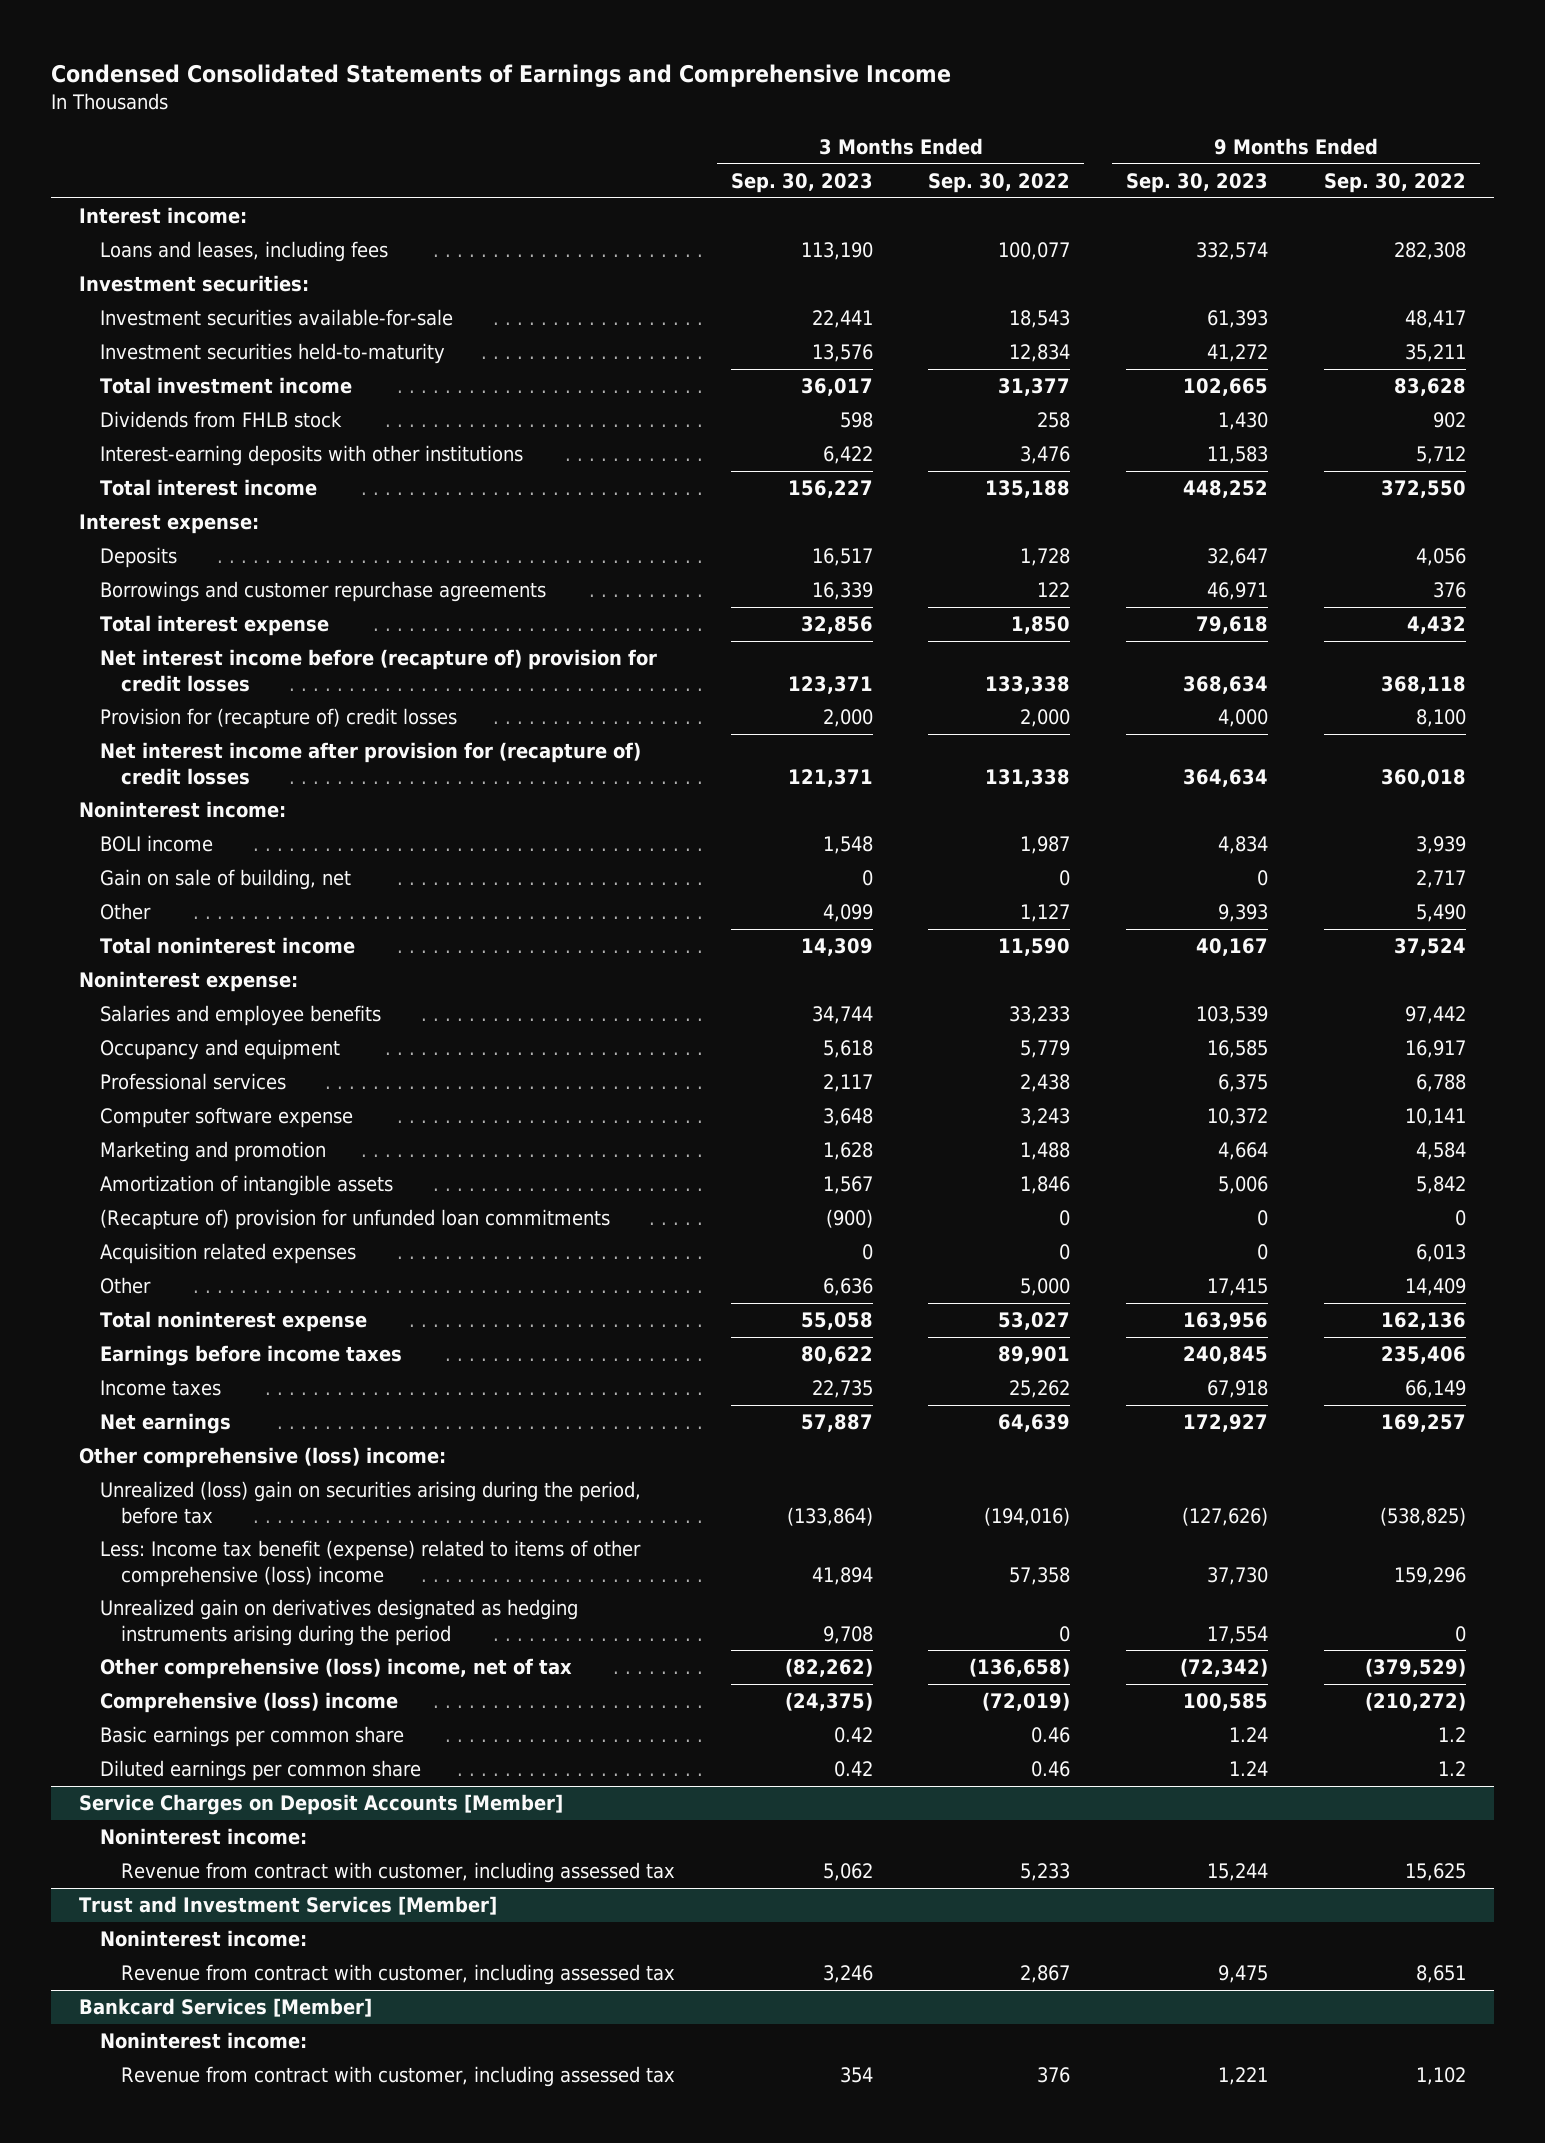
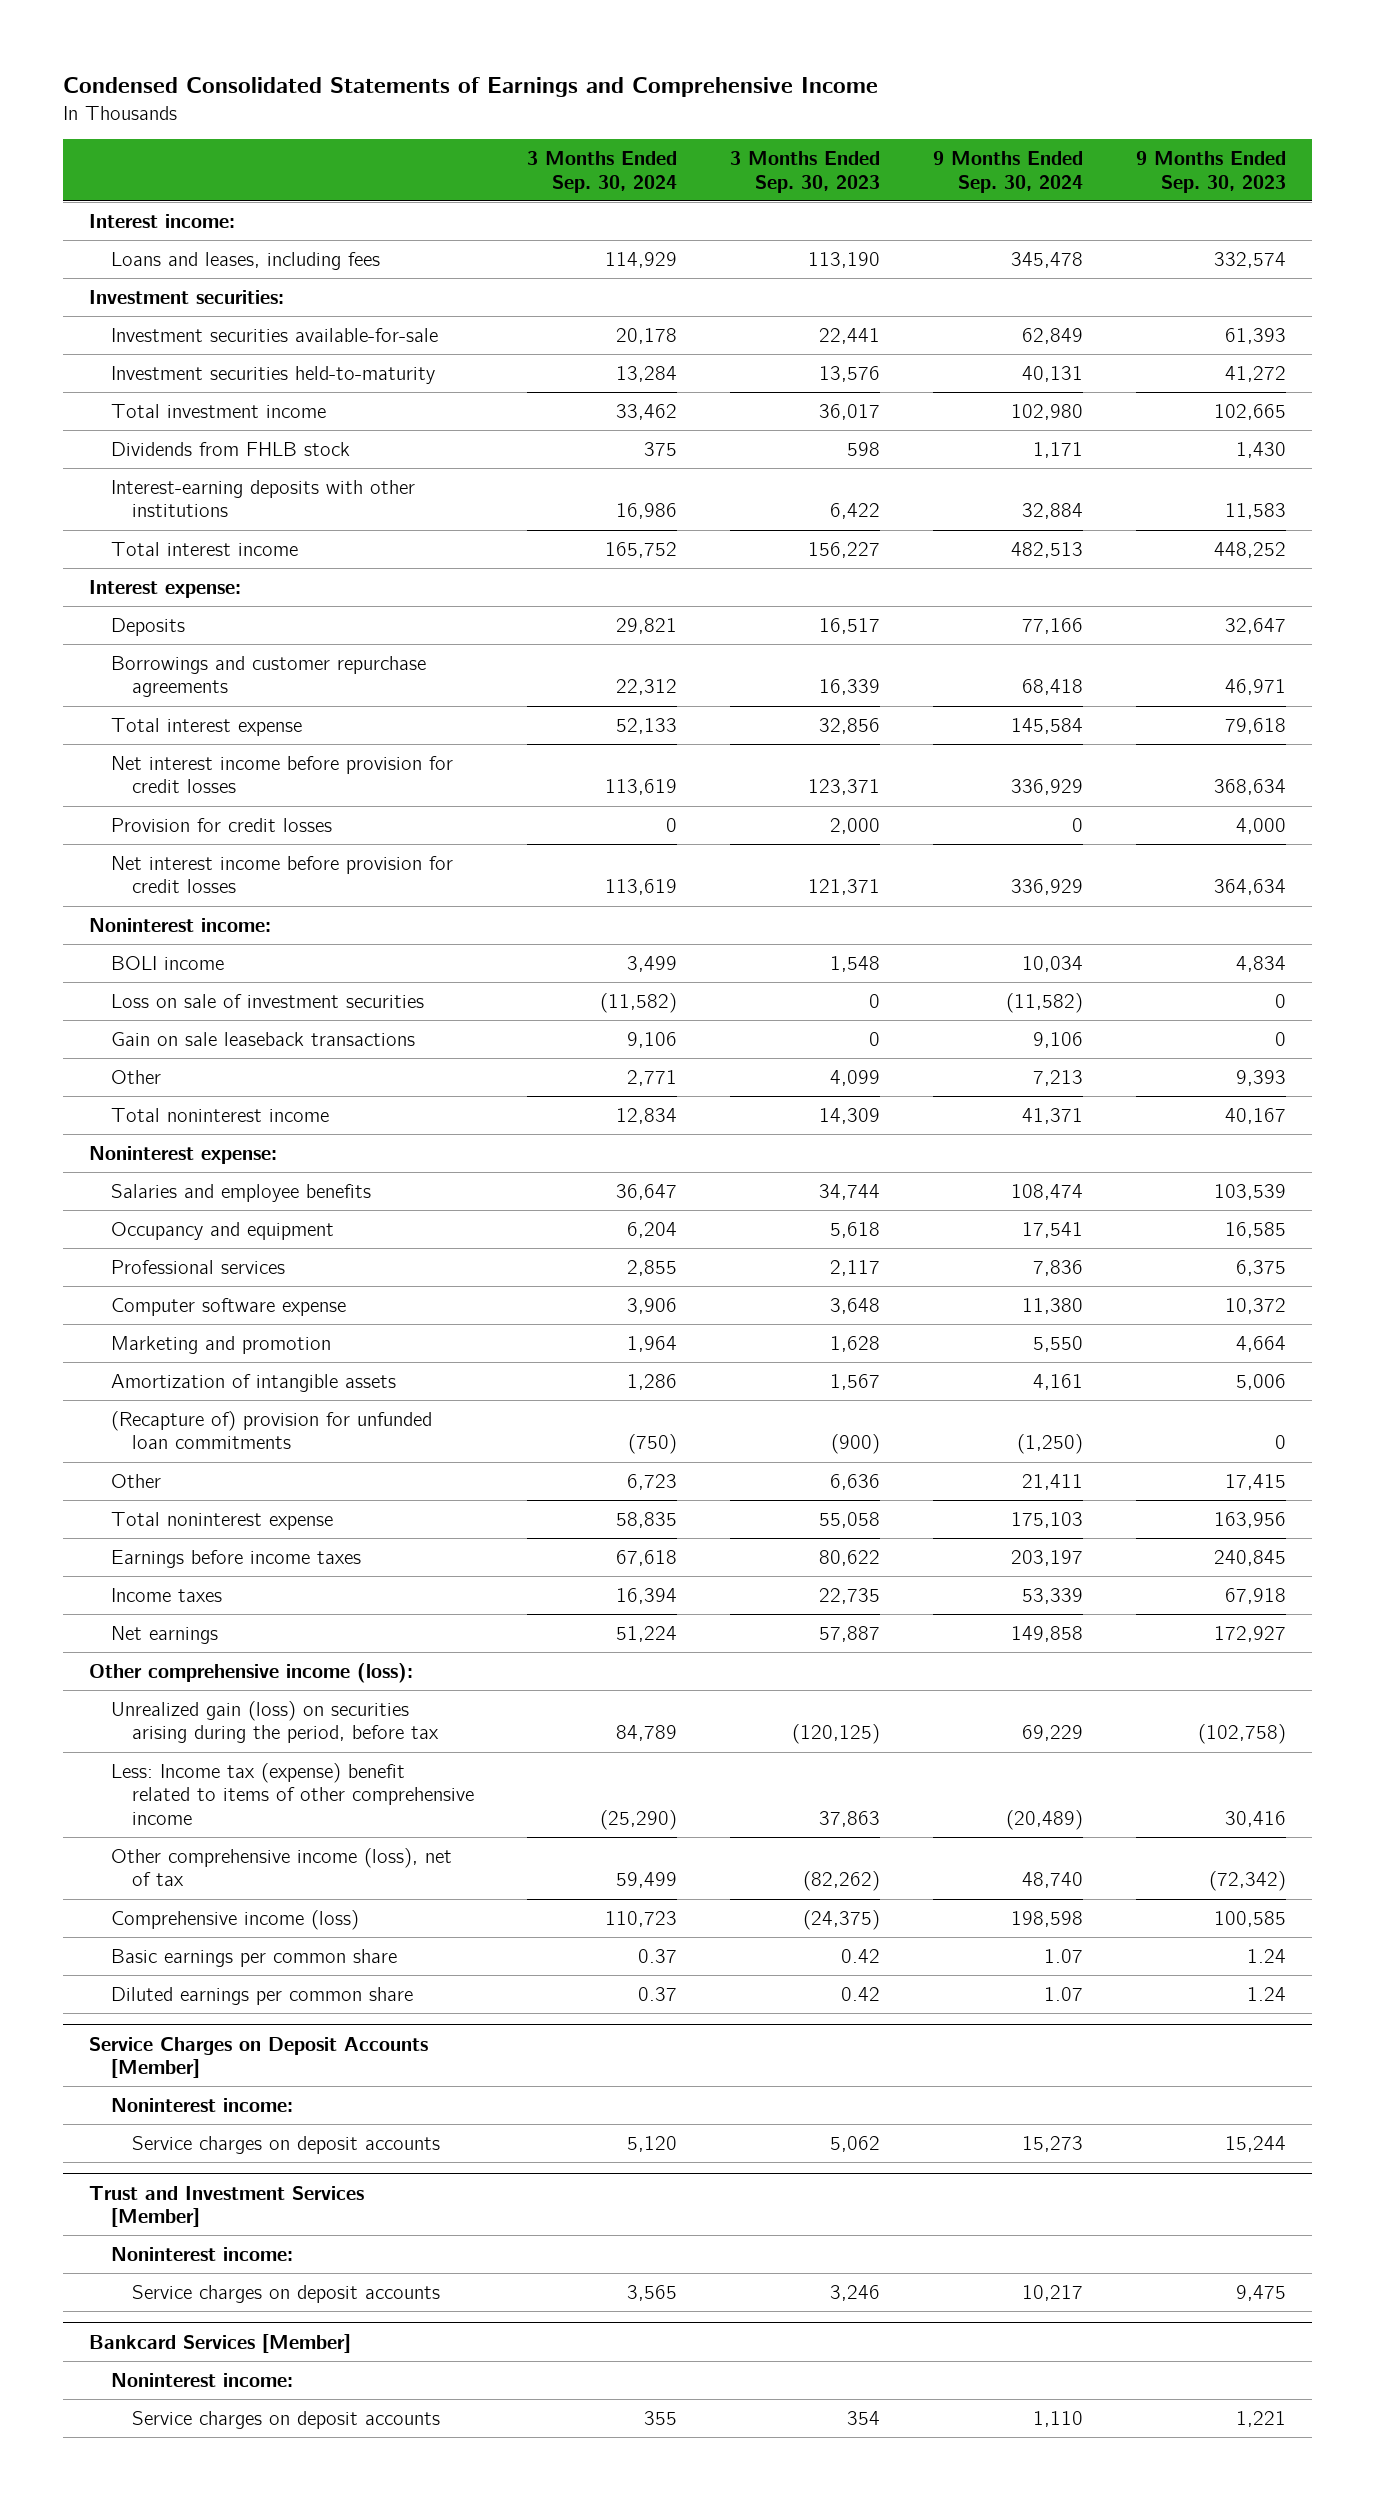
[928,172,1071,193] Sep. 30, 2022 -> none
[1323,172,1466,193] Sep. 30, 2022 -> none
none -> [527,151,678,193] 3 Months Ended Sep. 30, 2024
none -> [932,151,1083,193] 9 Months Ended Sep. 30, 2024
[100,649,658,692] Net interest income before (recapture of) provision for credit losses -> [110,755,453,794] Net interest income before provision for credit losses
[100,708,458,730] Provision for (recapture of) credit losses -> [110,817,332,832] Provision for credit losses
[100,742,642,785] Net interest income after provision for (recapture of) credit losses -> [110,855,453,894] Net interest income before provision for credit losses
[100,869,352,891] Gain on sale of building, net -> none
none -> [110,993,424,1008] Loss on sale of investment securities
none -> [110,1031,415,1046] Gain on sale leaseback transactions
[100,1243,357,1265] Acquisition related expenses -> none
[100,1599,579,1646] Unrealized gain on derivatives designated as hedging instruments arising during the period -> none
[79,1447,447,1469] Other comprehensive (loss) income: -> [89,1662,414,1683] Other comprehensive income (loss):
[100,1481,642,1524] Unrealized (loss) gain on securities arising during the period, before tax -> [110,1700,440,1744] Unrealized gain (loss) on securities arising during the period, before tax
[786,1506,873,1526] (133,864) -> [791,1724,880,1745] (120,125)
[1182,1506,1269,1526] (127,626) -> [1197,1724,1286,1745] (102,758)
[100,1540,642,1587] Less: Income tax benefit (expense) related to items of other comprehensive (loss) income -> [110,1762,475,1825] Less: Income tax (expense) benefit related to items of other comprehensive income
[811,1566,873,1585] 41,894 -> [818,1810,880,1827] 37,863
[1207,1566,1269,1585] 37,730 -> [1224,1810,1286,1827] 30,416
[100,1658,573,1680] Other comprehensive (loss) income, net of tax -> [110,1847,452,1887] Other comprehensive income (loss), net of tax
[100,1692,399,1714] Comprehensive (loss) income -> [110,1909,359,1930] Comprehensive income (loss)
[120,1862,675,1884] Revenue from contract with customer, including assessed tax -> [132,2135,441,2154] Service charges on deposit accounts
[120,1964,675,1986] Revenue from contract with customer, including assessed tax -> [132,2284,441,2303] Service charges on deposit accounts
[120,2066,675,2088] Revenue from contract with customer, including assessed tax -> [132,2410,441,2429] Service charges on deposit accounts

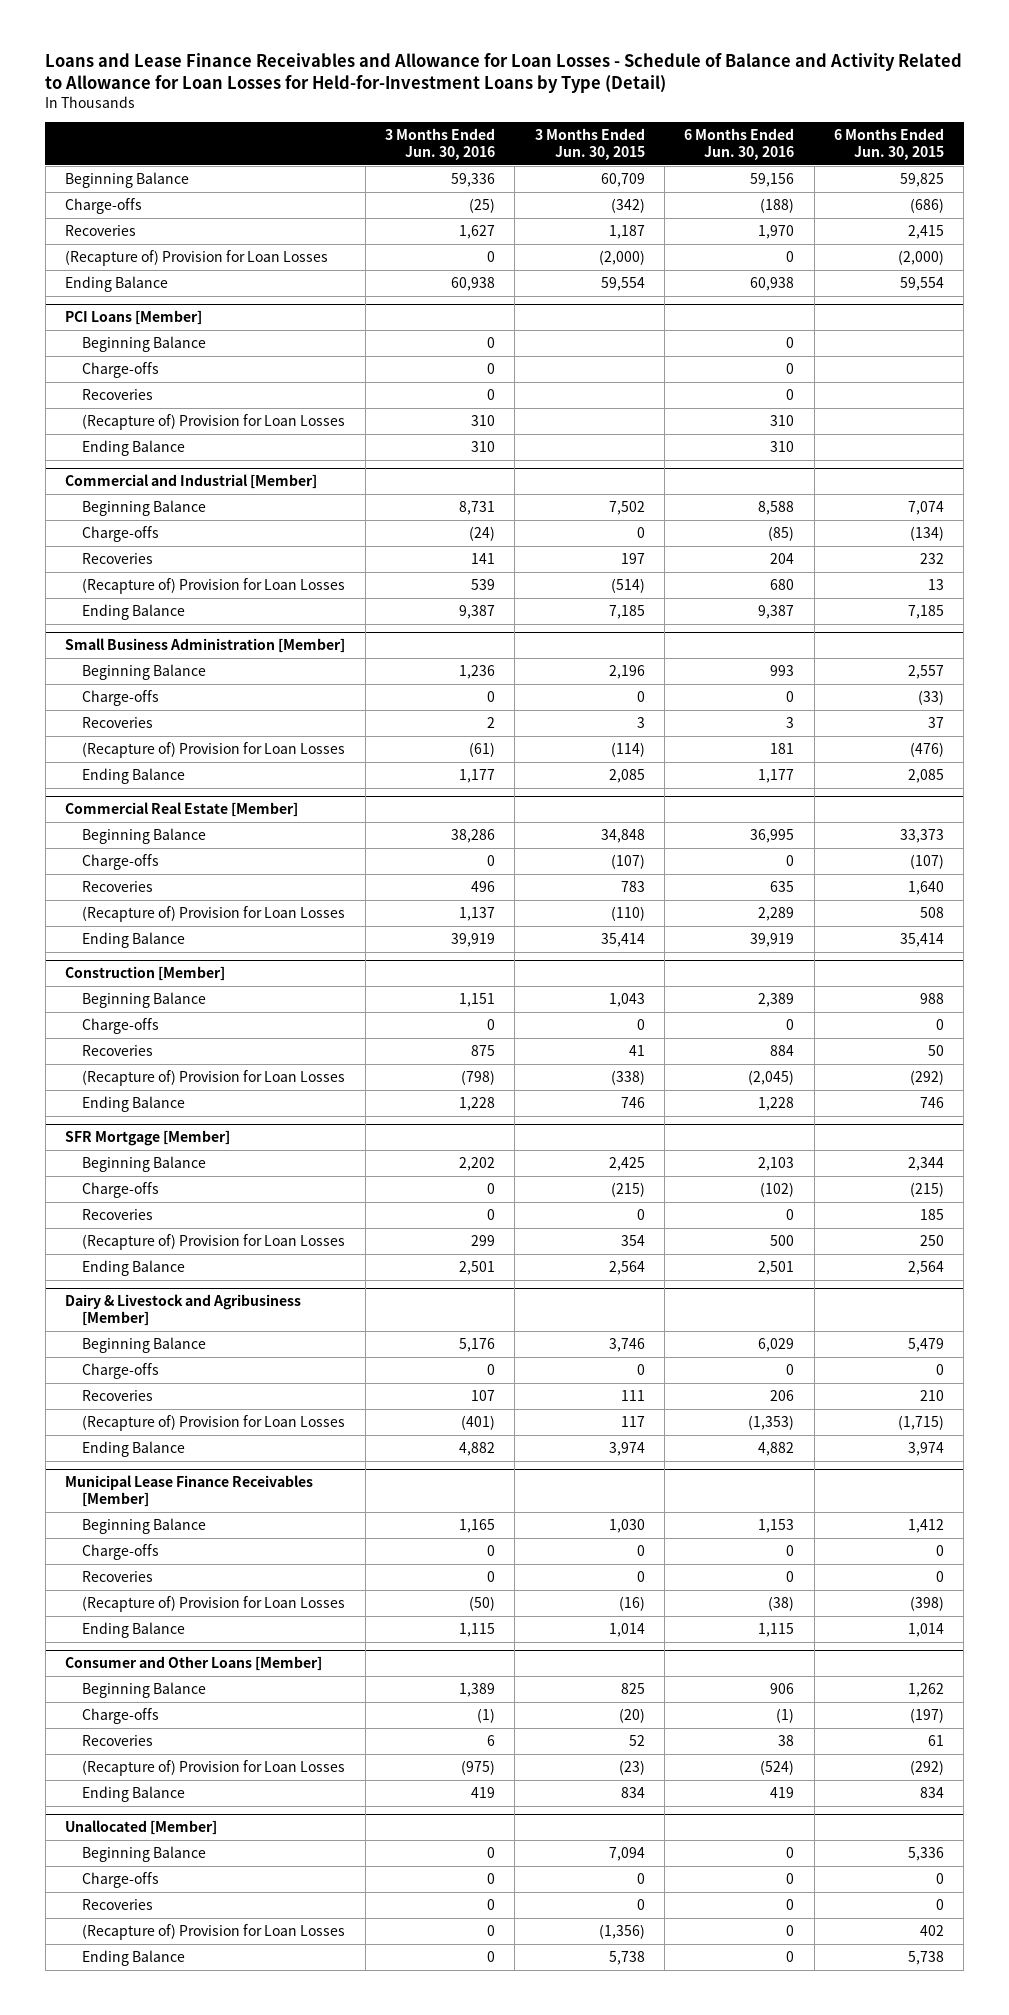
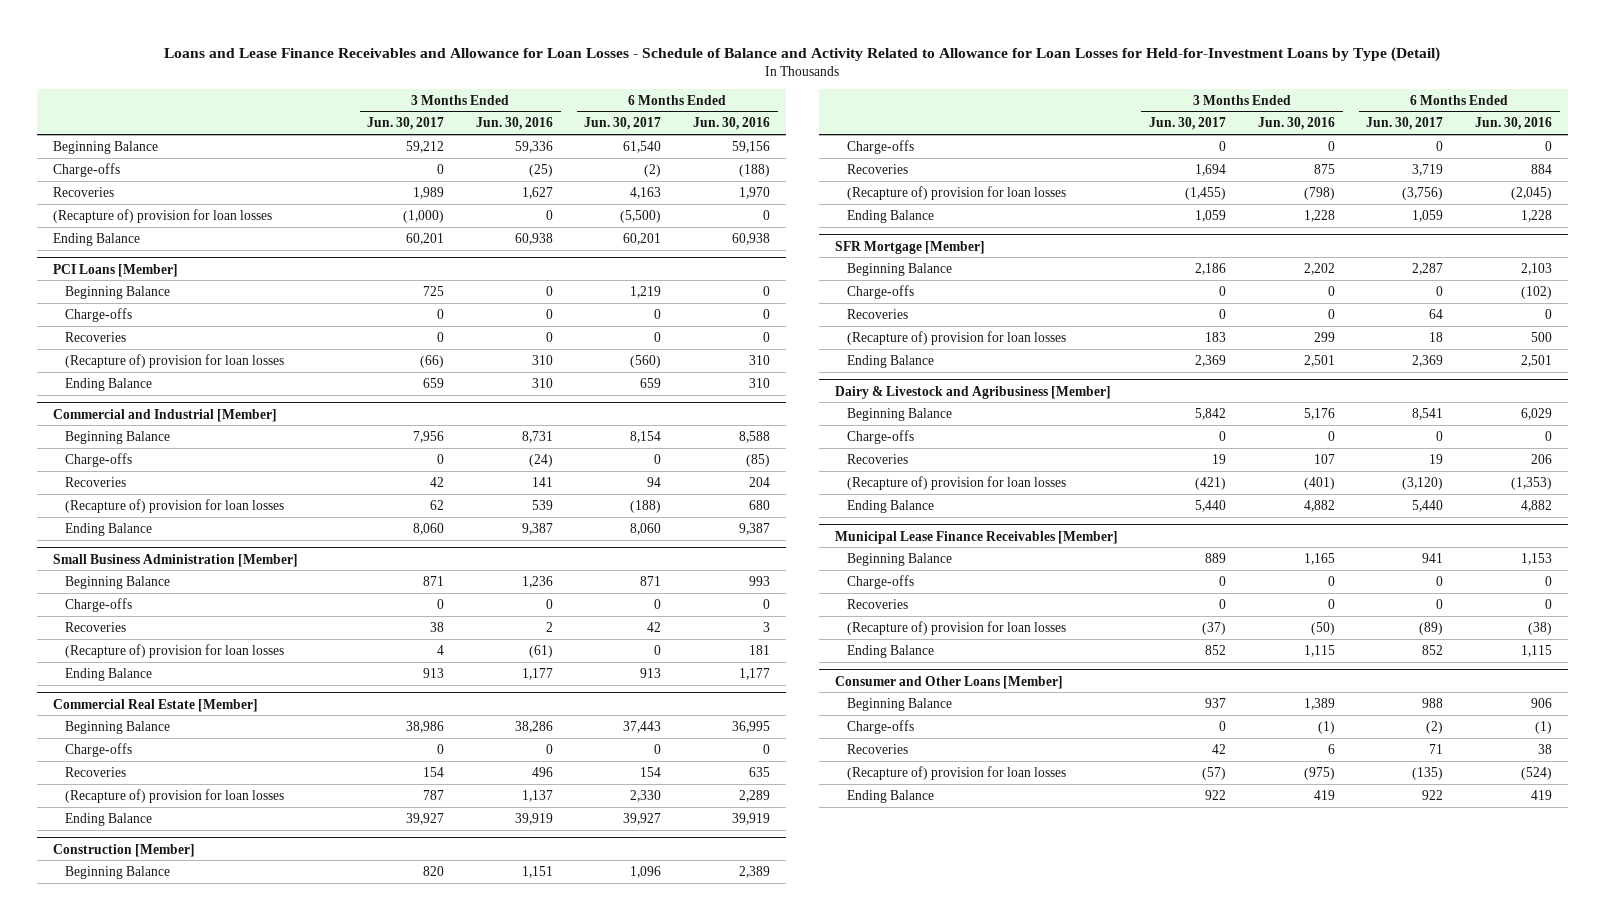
[534,128,645,161] 3 Months Ended Jun. 30, 2015 -> none
[834,128,945,161] 6 Months Ended Jun. 30, 2015 -> none
none -> [367,117,445,131] Jun. 30, 2017
none -> [584,117,662,131] Jun. 30, 2017
[64,249,328,266] (Recapture of) Provision for Loan Losses -> [52,208,272,223] (Recapture of) provision for loan losses
[82,413,346,430] (Recapture of) Provision for Loan Losses -> [64,353,284,368] (Recapture of) provision for loan losses
[82,577,346,594] (Recapture of) Provision for Loan Losses -> [64,498,284,513] (Recapture of) provision for loan losses
[82,741,346,758] (Recapture of) Provision for Loan Losses -> [64,643,284,658] (Recapture of) provision for loan losses
[82,905,346,922] (Recapture of) Provision for Loan Losses -> [64,788,284,803] (Recapture of) provision for loan losses
[82,1069,346,1086] (Recapture of) Provision for Loan Losses -> [846,185,1066,200] (Recapture of) provision for loan losses
[82,1233,346,1250] (Recapture of) Provision for Loan Losses -> [846,330,1066,345] (Recapture of) provision for loan losses
[82,1414,346,1431] (Recapture of) Provision for Loan Losses -> [846,475,1066,490] (Recapture of) provision for loan losses
[82,1595,346,1612] (Recapture of) Provision for Loan Losses -> [846,620,1066,635] (Recapture of) provision for loan losses
[82,1759,346,1776] (Recapture of) Provision for Loan Losses -> [846,765,1066,780] (Recapture of) provision for loan losses
[64,1820,217,1836] Unallocated [Member] -> none
[82,1845,207,1862] Beginning Balance -> none
[82,1871,160,1888] Charge-offs -> none
[82,1898,154,1910] Recoveries -> none
[82,1923,346,1940] (Recapture of) Provision for Loan Losses -> none
[82,1949,186,1966] Ending Balance -> none

